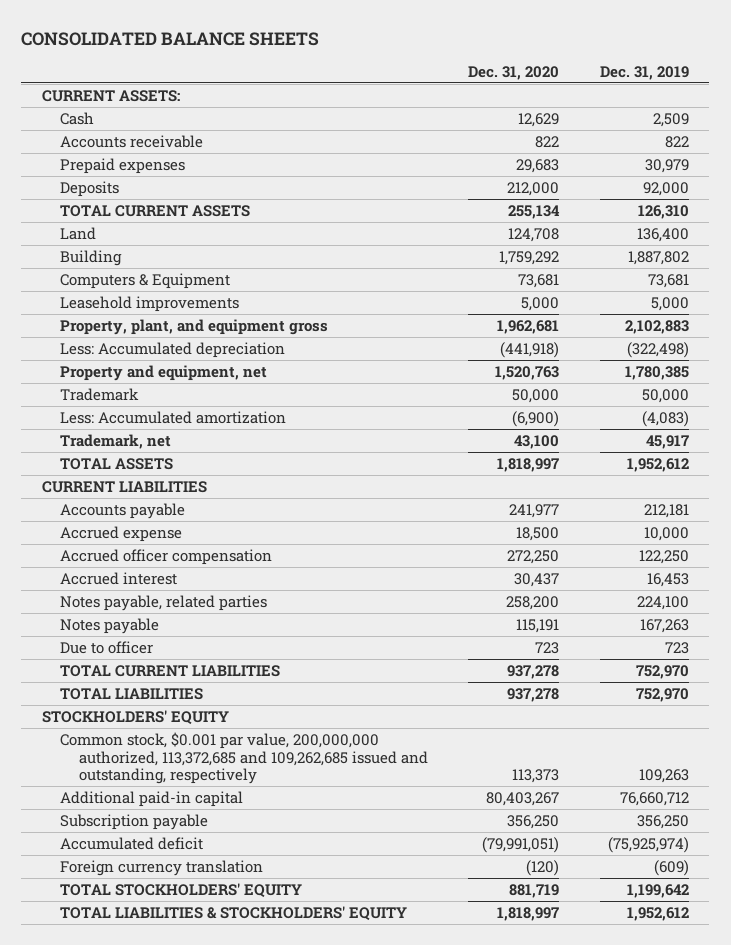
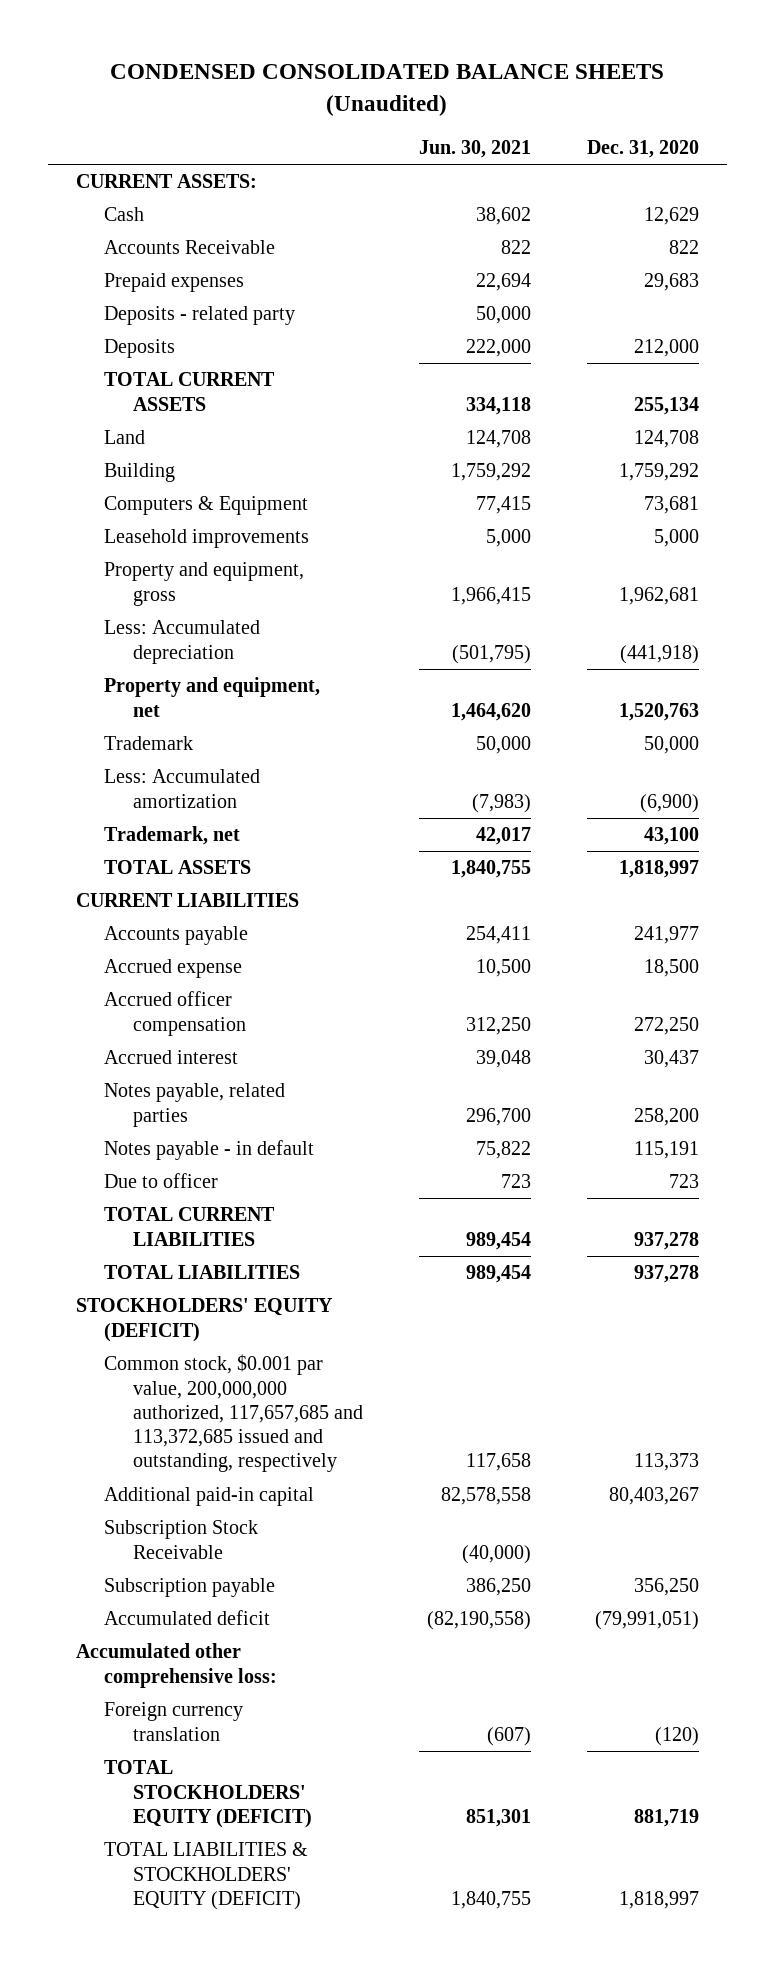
[21,31,320,46] CONSOLIDATED BALANCE SHEETS -> [110,64,665,116] CONDENSED CONSOLIDATED BALANCE SHEETS (Unaudited)
[600,65,690,80] Dec. 31, 2019 -> none
none -> [419,140,532,159] Jun. 30, 2021
[60,134,204,148] Accounts receivable -> [104,240,276,255] Accounts Receivable
none -> [104,306,296,326] Deposits - related party
[60,318,329,335] Property, plant, and equipment gross -> [104,562,305,606] Property and equipment, gross
[60,617,160,634] Notes payable -> [104,1140,315,1161] Notes payable - in default
[41,709,229,725] STOCKHOLDERS' EQUITY -> [75,1298,333,1342] STOCKHOLDERS' EQUITY (DEFICIT)
[60,731,428,785] Common stock, $0.001 par value, 200,000,000 authorized, 113,372,685 and 109,262,685 issued and outstanding, respectively -> [104,1354,364,1473] Common stock, $0.001 par value, 200,000,000 authorized, 117,657,685 and 113,372,685 issued and outstanding, respectively
none -> [104,1520,259,1559] Subscription Stock Receivable
none -> [75,1643,278,1688] Accumulated other comprehensive loss:
[60,882,303,898] TOTAL STOCKHOLDERS' EQUITY -> [104,1760,313,1828] TOTAL STOCKHOLDERS' EQUITY (DEFICIT)
[60,905,408,921] TOTAL LIABILITIES & STOCKHOLDERS' EQUITY -> [104,1842,309,1910] TOTAL LIABILITIES & STOCKHOLDERS' EQUITY (DEFICIT)

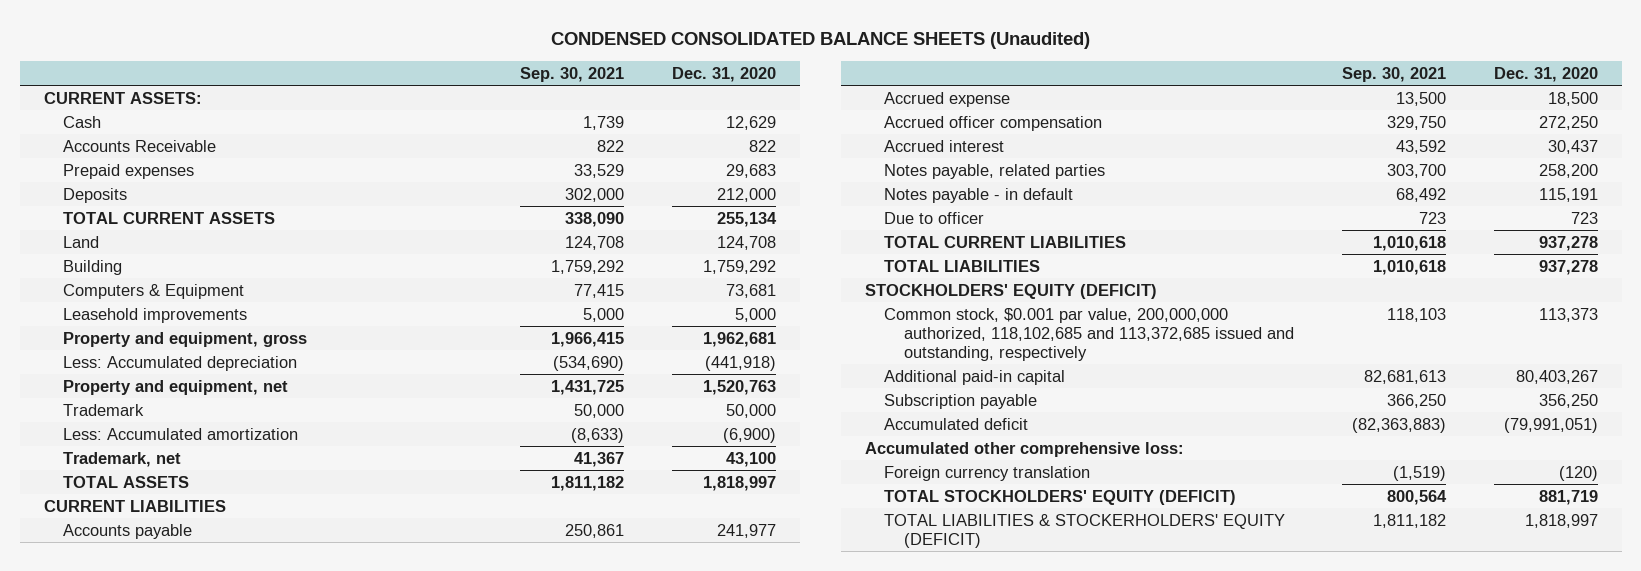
[419,140,532,159] Jun. 30, 2021 -> none
none -> [520,66,625,82] Sep. 30, 2021
[104,306,296,326] Deposits - related party -> none
[104,1354,364,1473] Common stock, $0.001 par value, 200,000,000 authorized, 117,657,685 and 113,372,685 issued and outstanding, respectively -> [884,307,1294,361] Common stock, $0.001 par value, 200,000,000 authorized, 118,102,685 and 113,372,685 issued and outstanding, respectively
[104,1520,259,1559] Subscription Stock Receivable -> none
[104,1842,309,1910] TOTAL LIABILITIES & STOCKHOLDERS' EQUITY (DEFICIT) -> [884,513,1286,548] TOTAL LIABILITIES & STOCKERHOLDERS' EQUITY (DEFICIT)

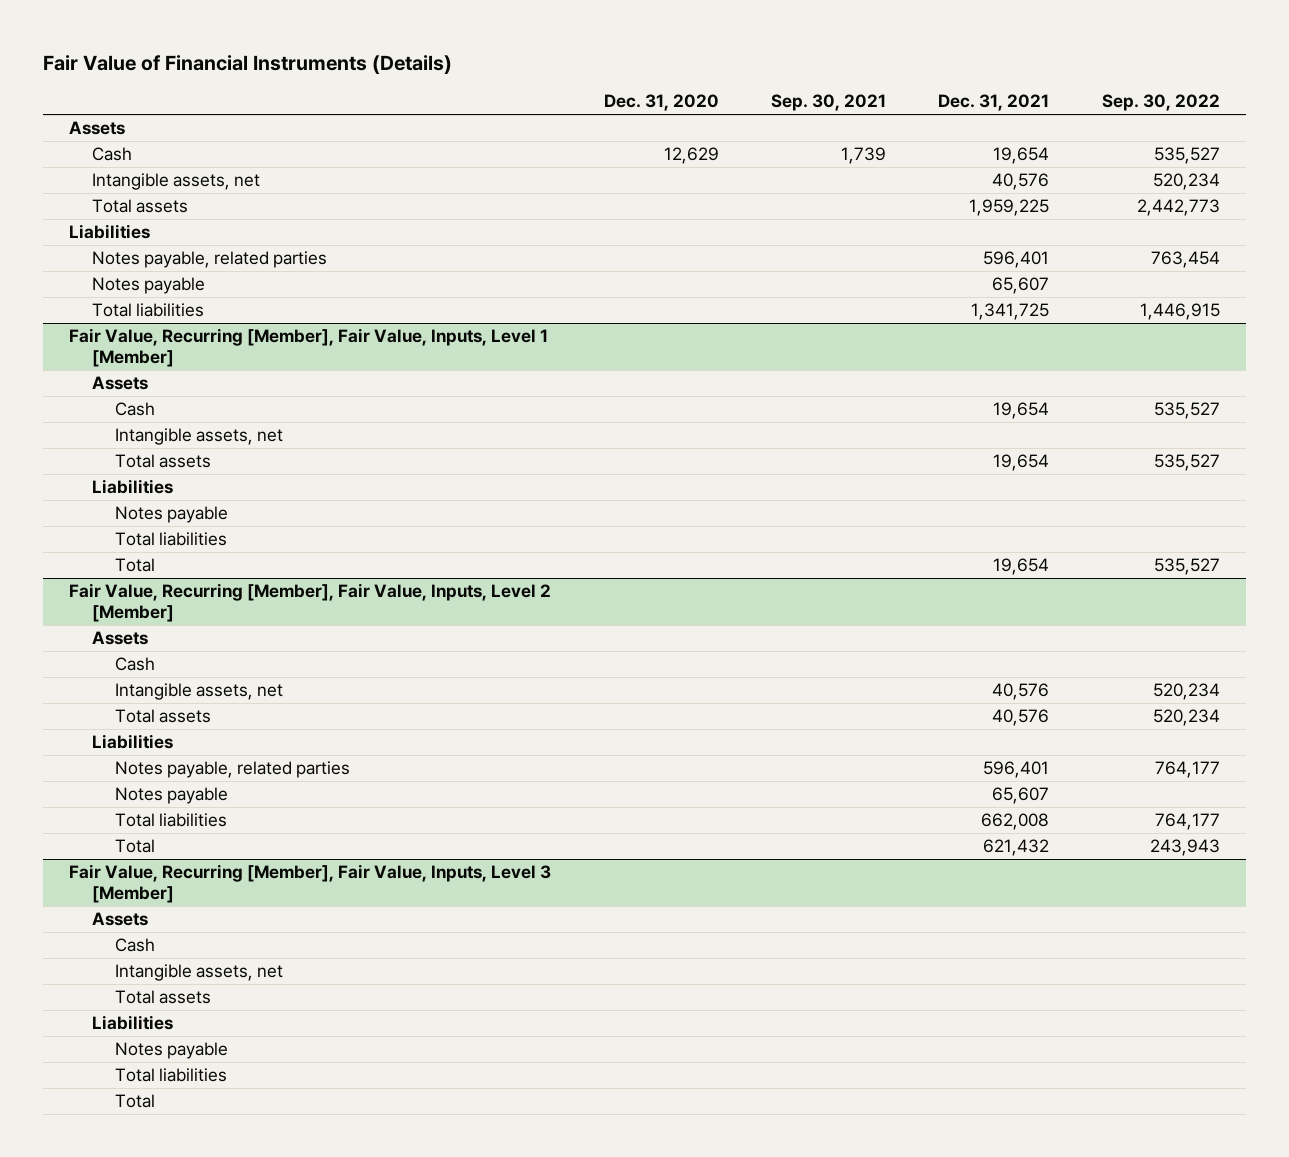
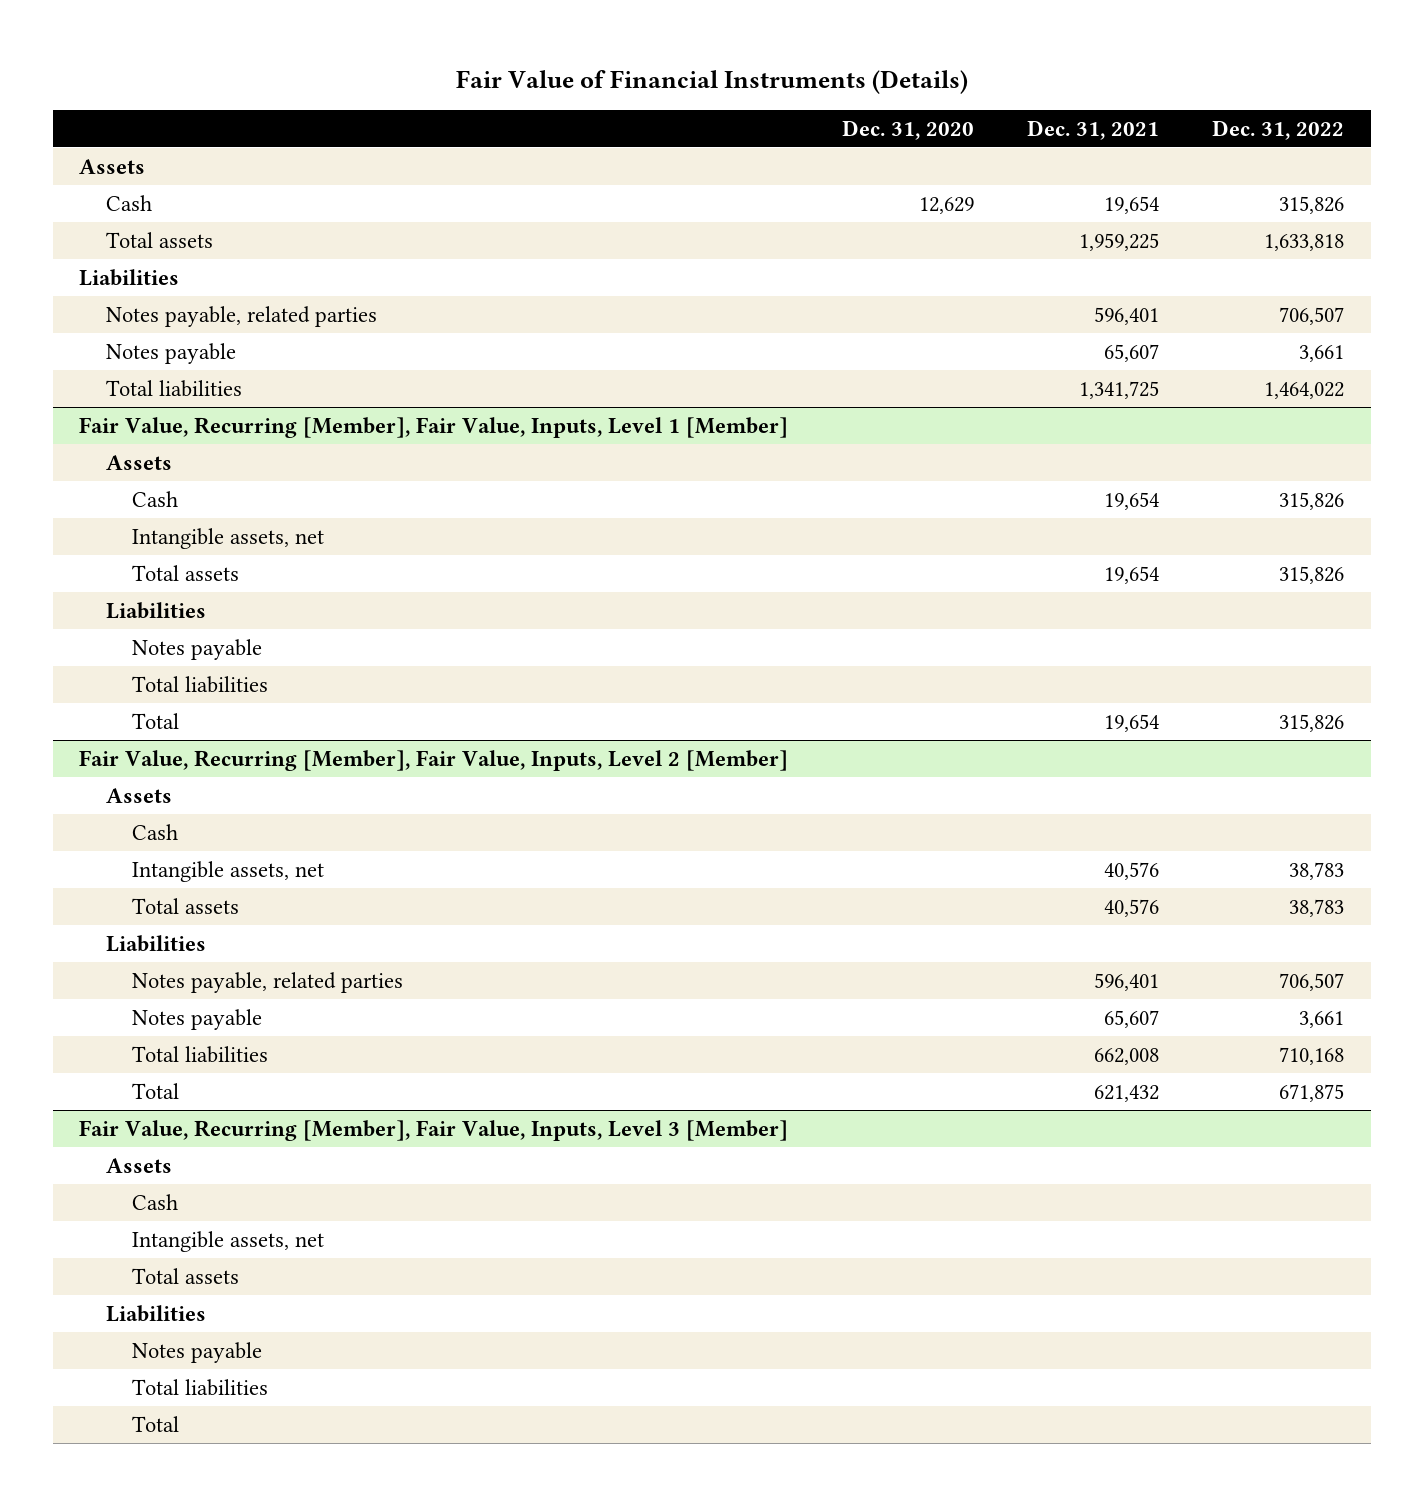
[771,94,887,112] Sep. 30, 2021 -> none
[1101,94,1220,112] Sep. 30, 2022 -> none
none -> [1212,119,1345,140] Dec. 31, 2022
[92,173,261,191] Intangible assets, net -> none

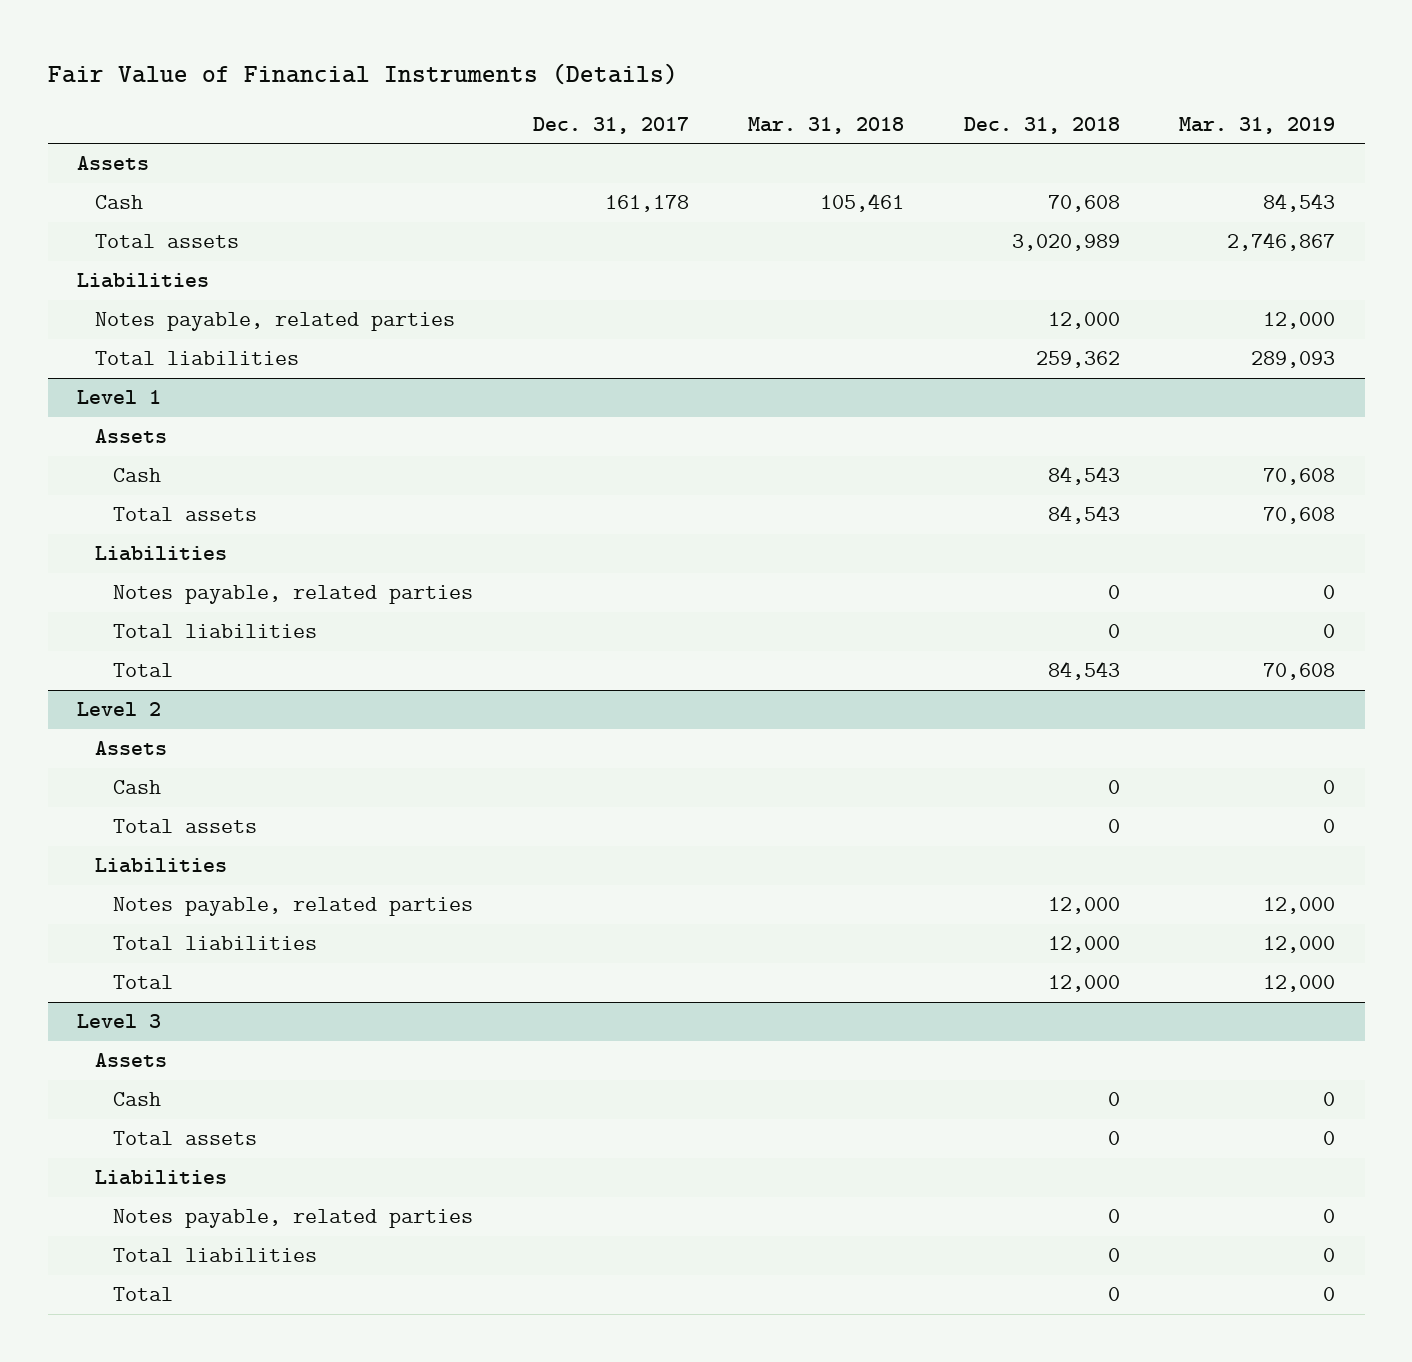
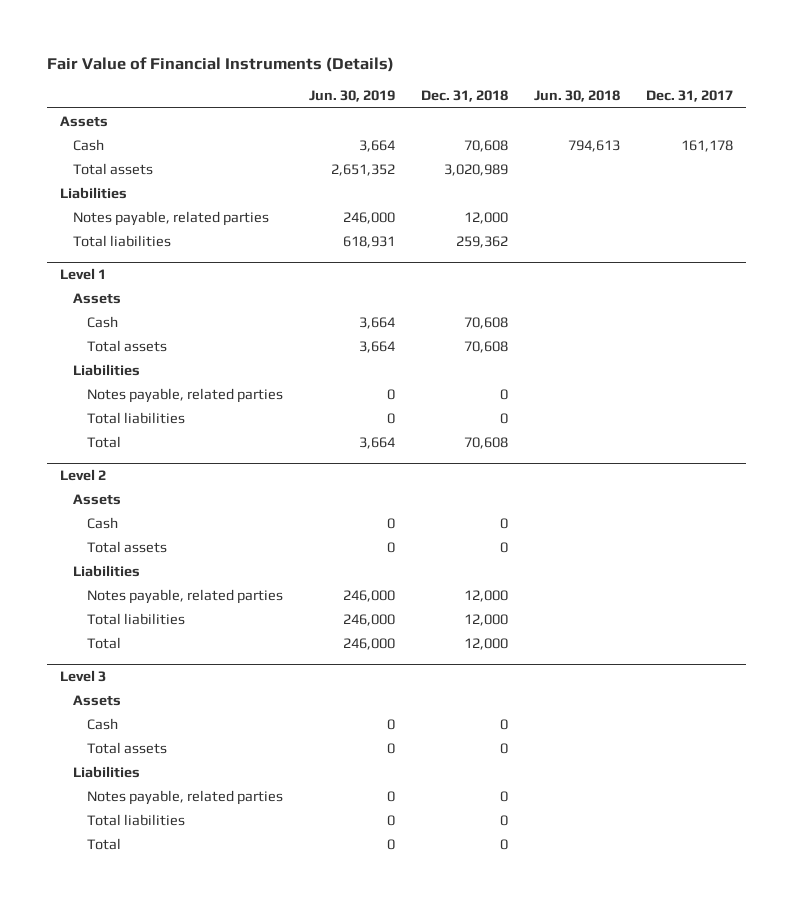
[748,116,905,134] Mar. 31, 2018 -> none
[1178,116,1335,134] Mar. 31, 2019 -> none
none -> [308,90,395,103] Jun. 30, 2019
none -> [534,90,621,103] Jun. 30, 2018
[1047,466,1120,486] 84,543 -> [464,316,509,329] 70,608
[1047,505,1120,525] 84,543 -> [464,340,509,353] 70,608
[1047,661,1120,681] 84,543 -> [464,436,509,449] 70,608

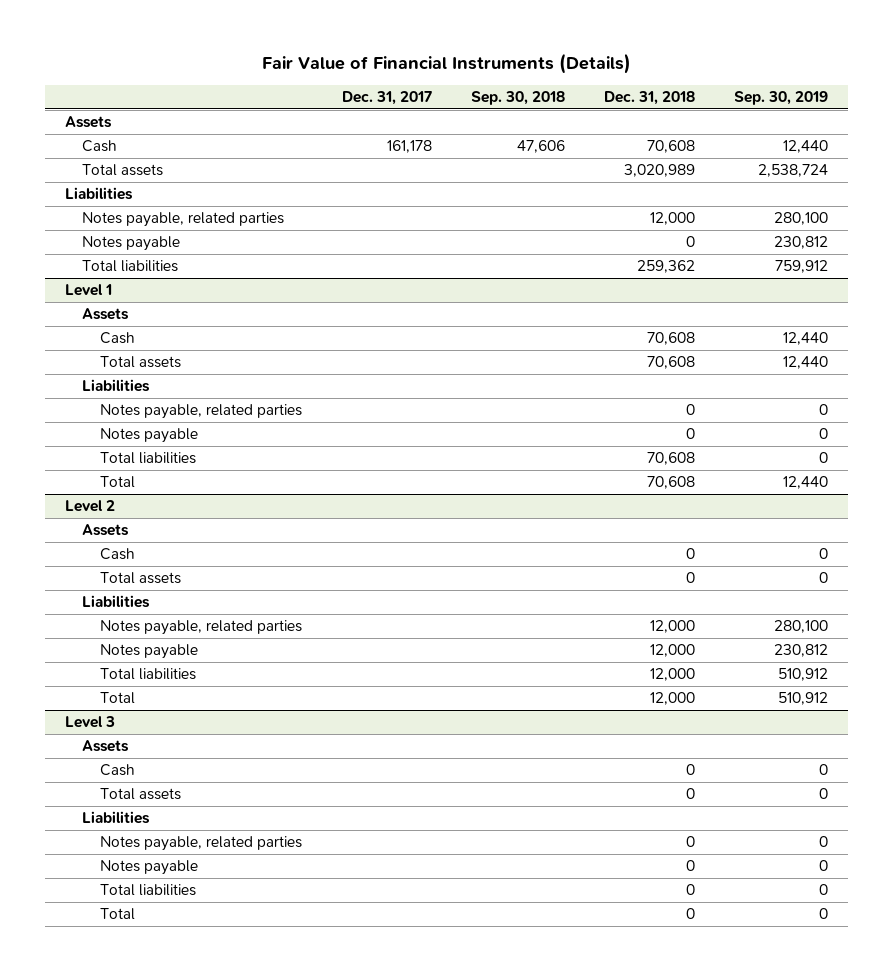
[308,90,395,103] Jun. 30, 2019 -> none
[534,90,621,103] Jun. 30, 2018 -> none
none -> [470,90,565,105] Sep. 30, 2018
none -> [734,90,829,105] Sep. 30, 2019
none -> [82,236,181,252] Notes payable
none -> [100,428,199,444] Notes payable
[500,412,509,424] 0 -> [647,452,696,466] 70,608
none -> [100,644,199,660] Notes payable
none -> [100,860,199,876] Notes payable

